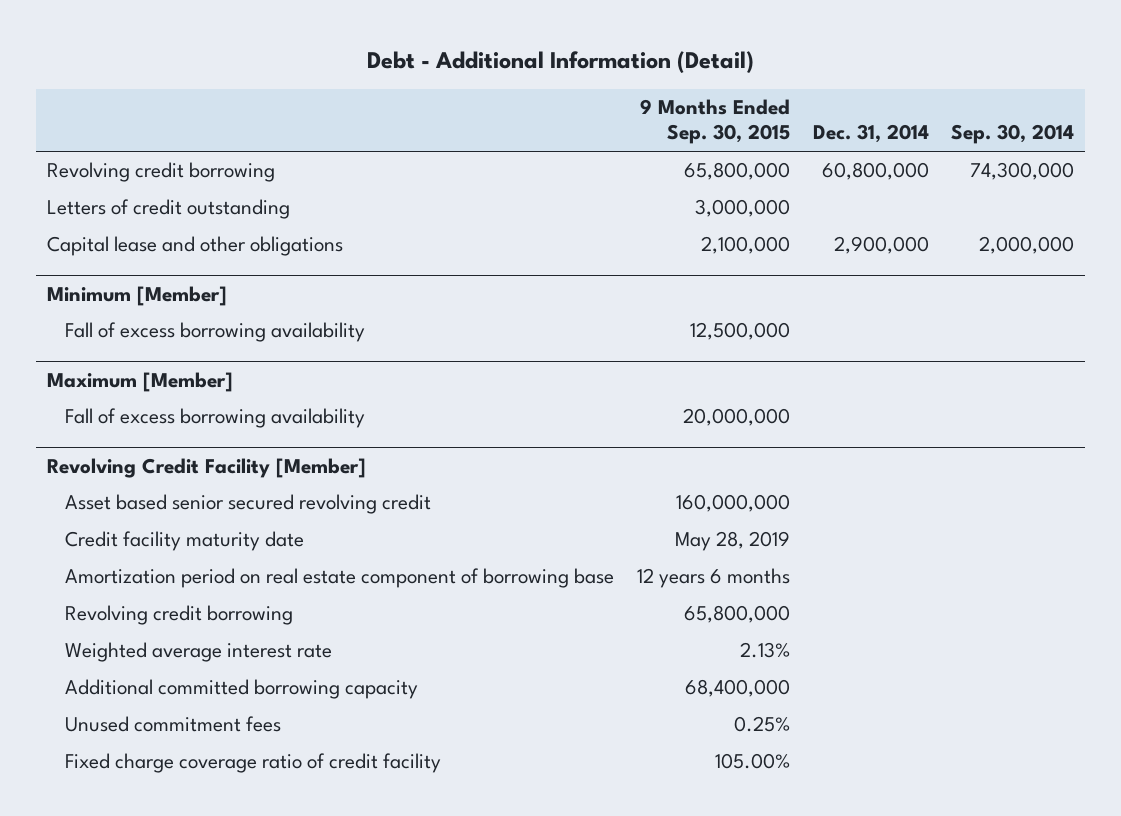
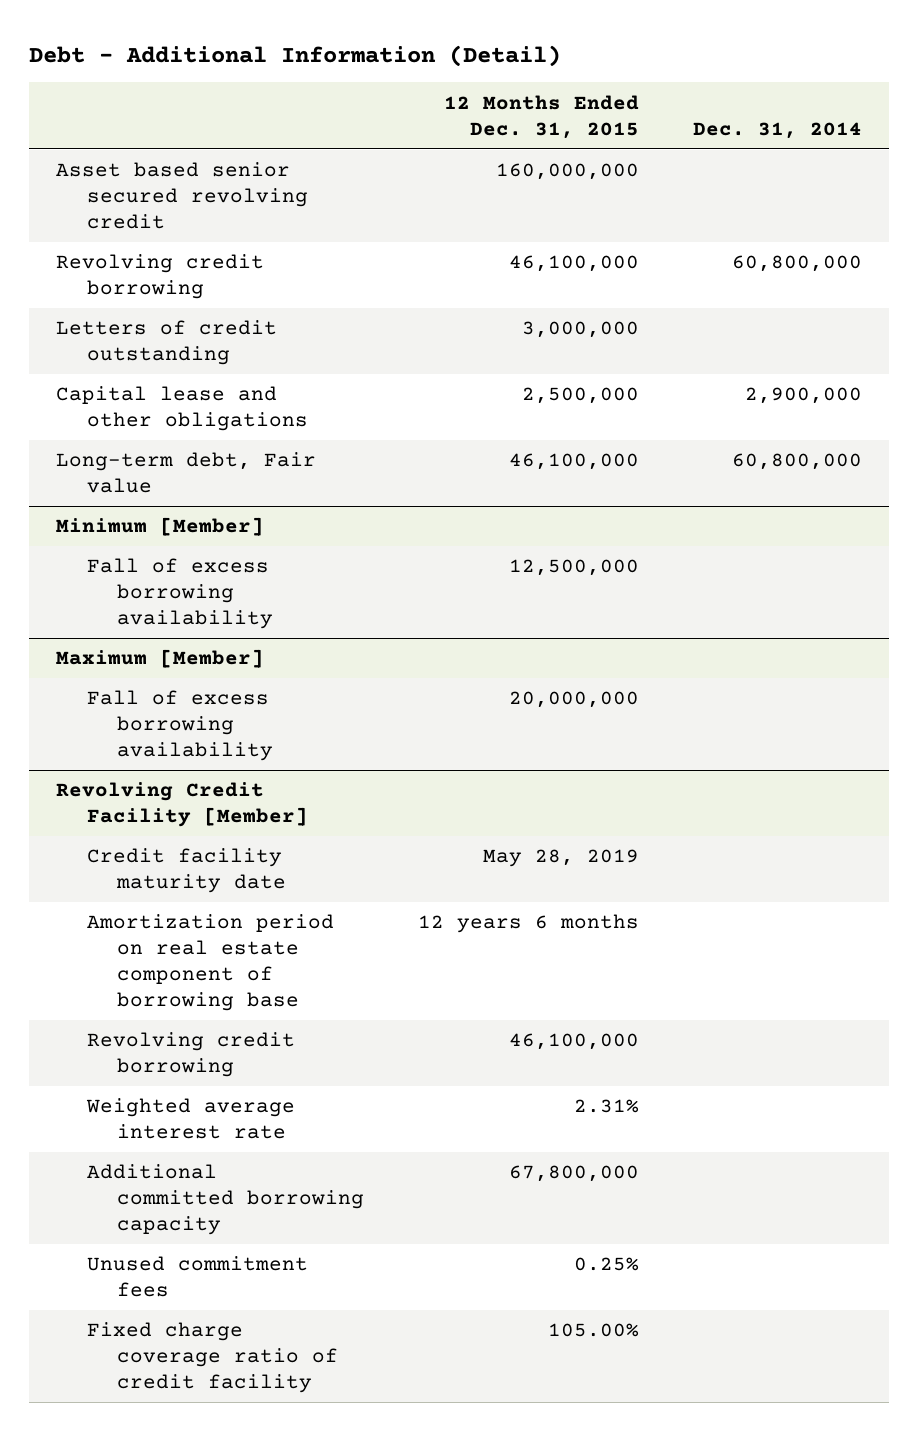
[640,99,791,145] 9 Months Ended Sep. 30, 2015 -> none
[951,124,1075,145] Sep. 30, 2014 -> none
none -> [443,94,639,139] 12 Months Ended Dec. 31, 2015
none -> [56,162,308,229] Asset based senior secured revolving credit
none -> [56,452,317,494] Long-term debt, Fair value
[65,494,432,515] Asset based senior secured revolving credit -> none

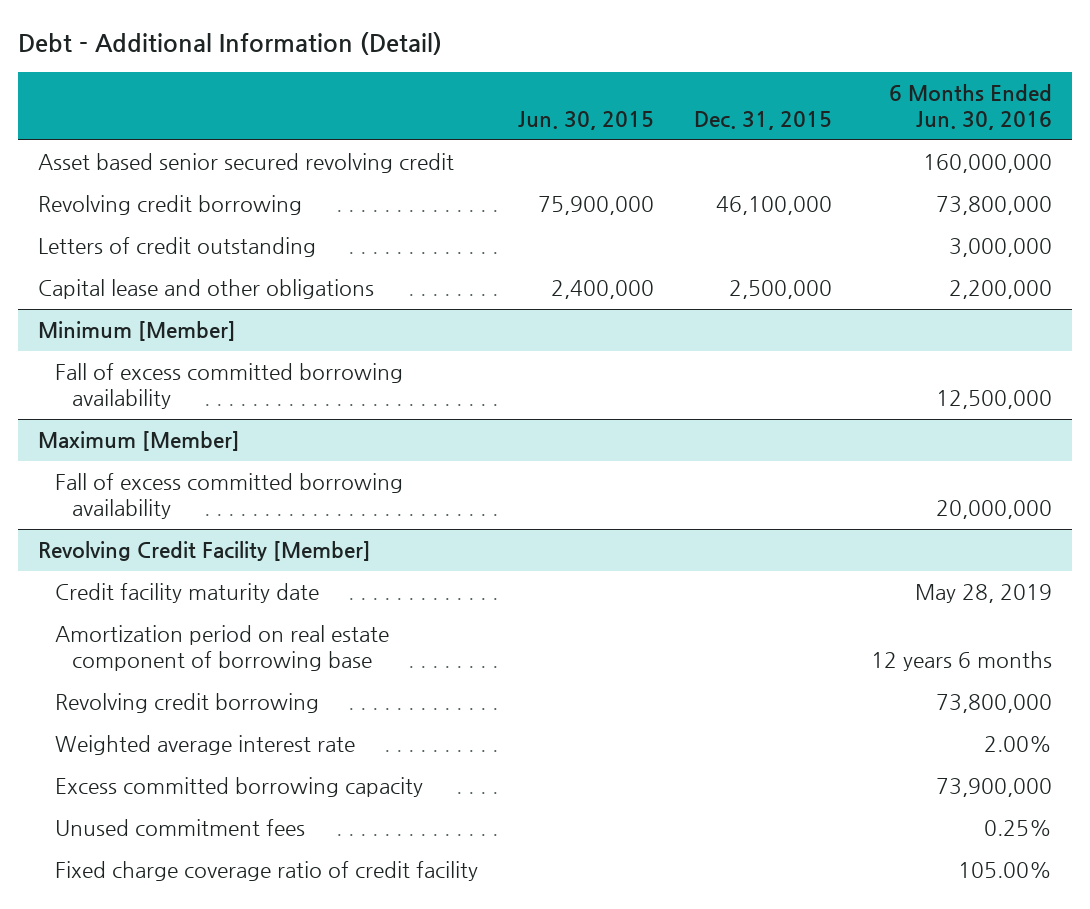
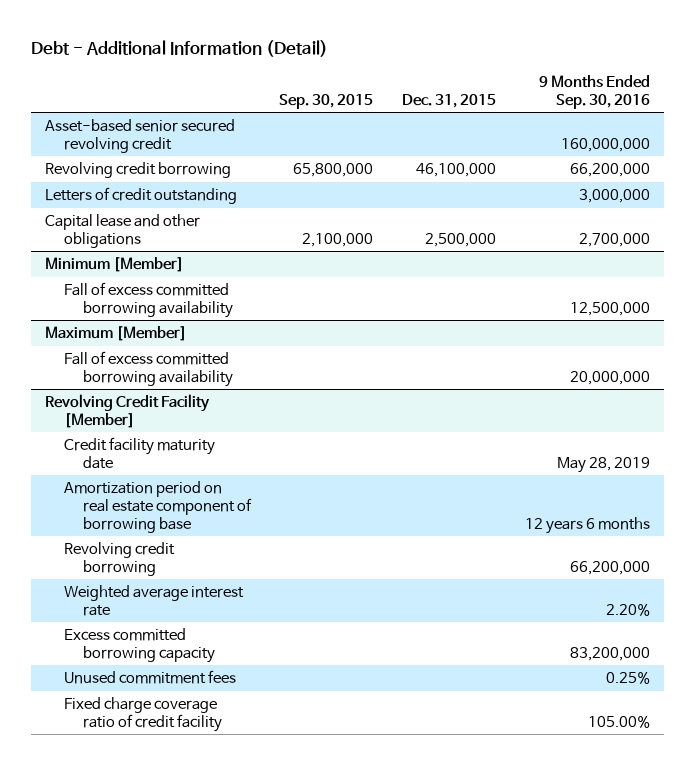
[517,110,654,130] Jun. 30, 2015 -> none
[889,84,1053,130] 6 Months Ended Jun. 30, 2016 -> none
none -> [279,93,374,109] Sep. 30, 2015
none -> [538,75,650,109] 9 Months Ended Sep. 30, 2016
[37,153,454,174] Asset based senior secured revolving credit -> [45,119,236,153] Asset-based senior secured revolving credit

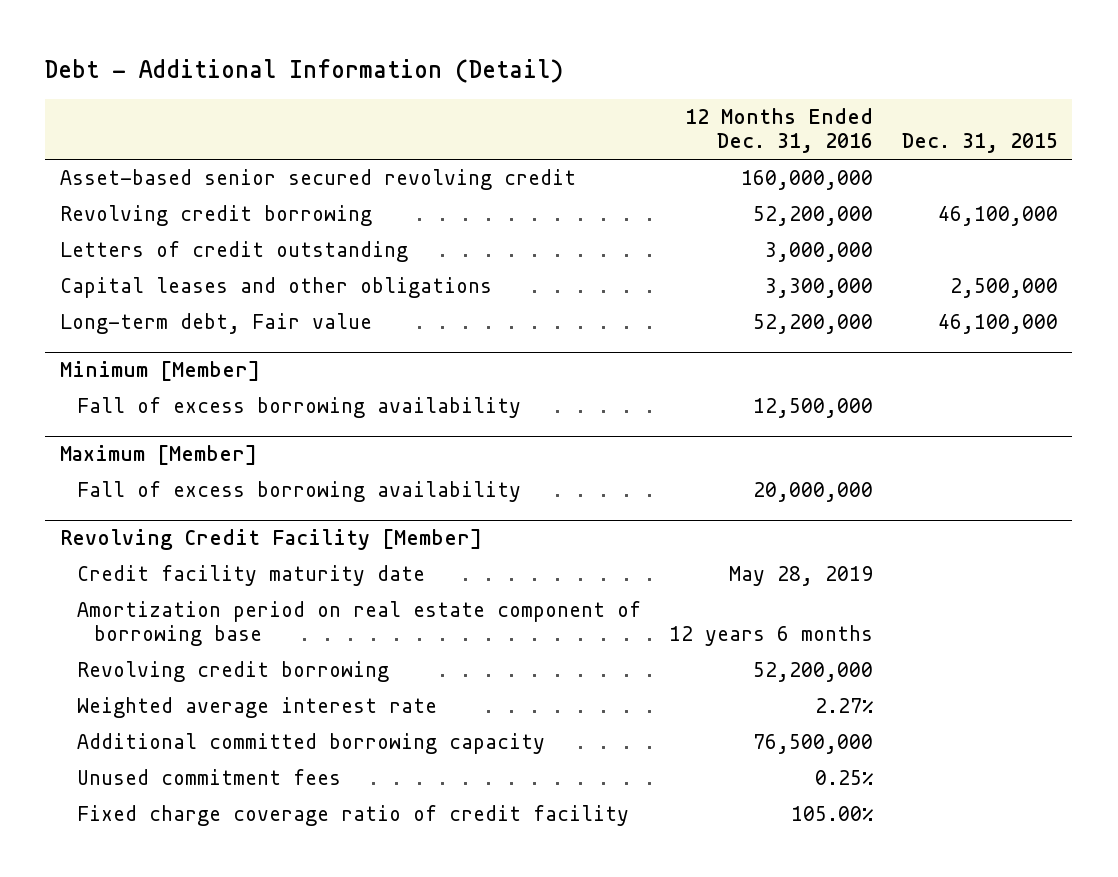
[279,93,374,109] Sep. 30, 2015 -> none
[538,75,650,109] 9 Months Ended Sep. 30, 2016 -> none
none -> [685,108,874,154] 12 Months Ended Dec. 31, 2016
[45,214,201,248] Capital lease and other obligations -> [59,277,492,299] Capital leases and other obligations
none -> [59,313,372,335] Long-term debt, Fair value
[64,282,233,318] Fall of excess committed borrowing availability -> [76,397,521,419] Fall of excess borrowing availability
[64,351,233,387] Fall of excess committed borrowing availability -> [76,481,521,503] Fall of excess borrowing availability
[64,628,215,663] Excess committed borrowing capacity -> [76,733,545,755] Additional committed borrowing capacity

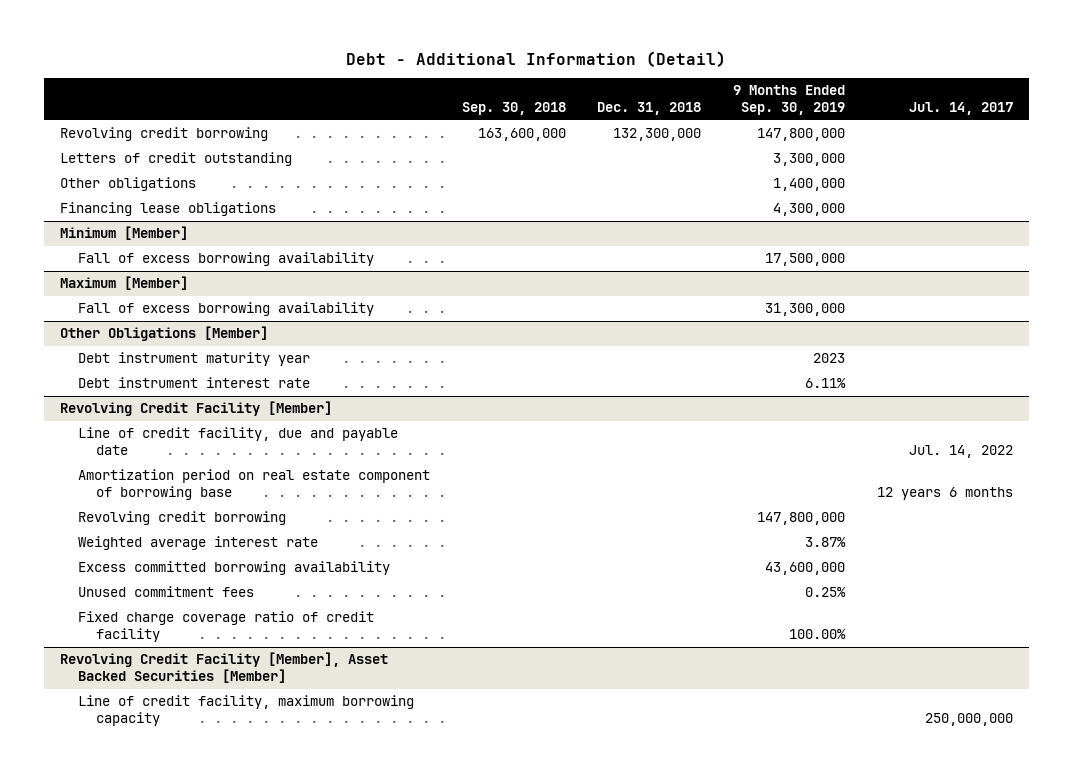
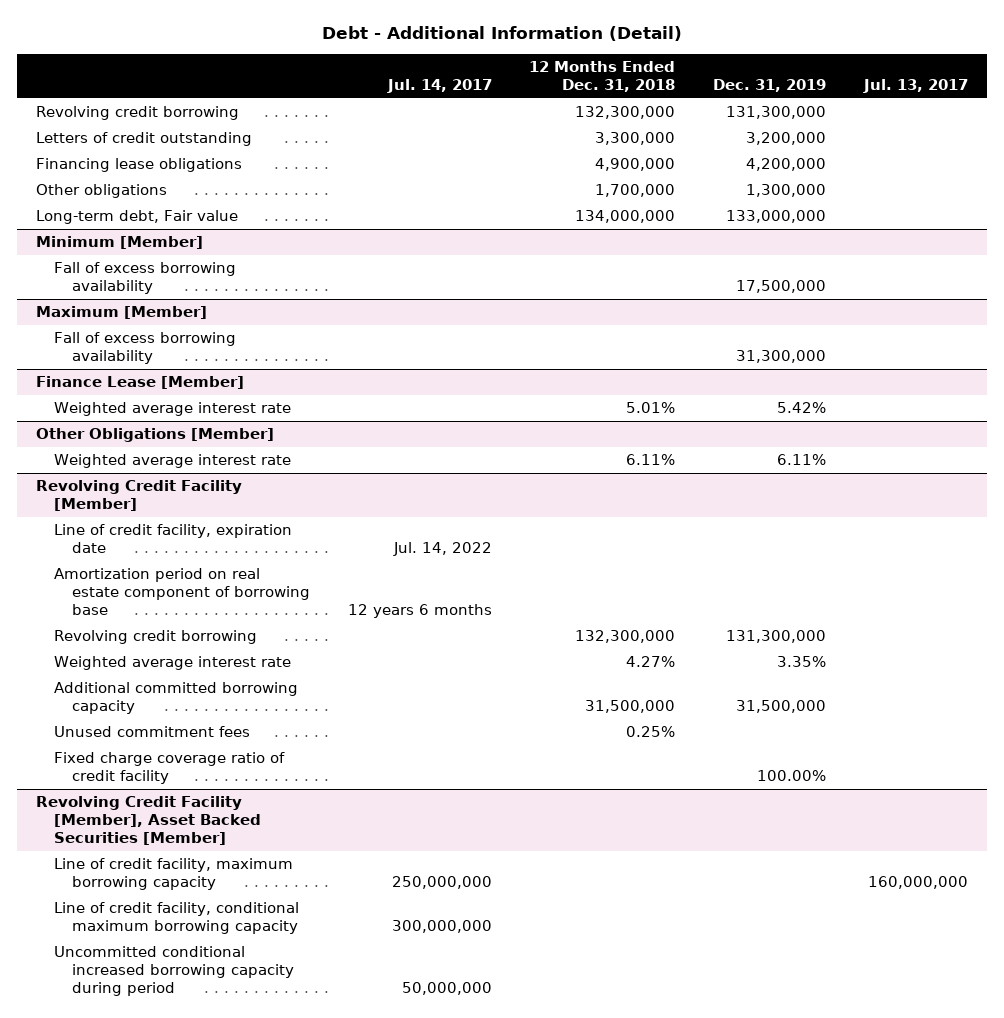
[461,102,566,116] Sep. 30, 2018 -> none
[597,102,702,116] Dec. 31, 2018 -> none
[733,85,846,116] 9 Months Ended Sep. 30, 2019 -> none
none -> [529,60,676,92] 12 Months Ended Dec. 31, 2018
none -> [713,78,827,92] Dec. 31, 2019
none -> [862,78,968,93] Jul. 13, 2017
[59,177,196,192] Other obligations -> [36,184,168,199] Other obligations
none -> [36,210,239,225] Long-term debt, Fair value
none -> [36,376,245,390] Finance Lease [Member]
none -> [54,402,292,417] Weighted average interest rate
[77,352,310,367] Debt instrument maturity year -> none
[77,377,310,389] Debt instrument interest rate -> none
none -> [54,454,292,469] Weighted average interest rate
[77,427,398,456] Line of credit facility, due and payable date -> [54,524,293,554] Line of credit facility, expiration date
[77,561,390,576] Excess committed borrowing availability -> [54,682,299,715] Additional committed borrowing capacity
none -> [54,902,300,935] Line of credit facility, conditional maximum borrowing capacity
none -> [54,946,295,996] Uncommitted conditional increased borrowing capacity during period

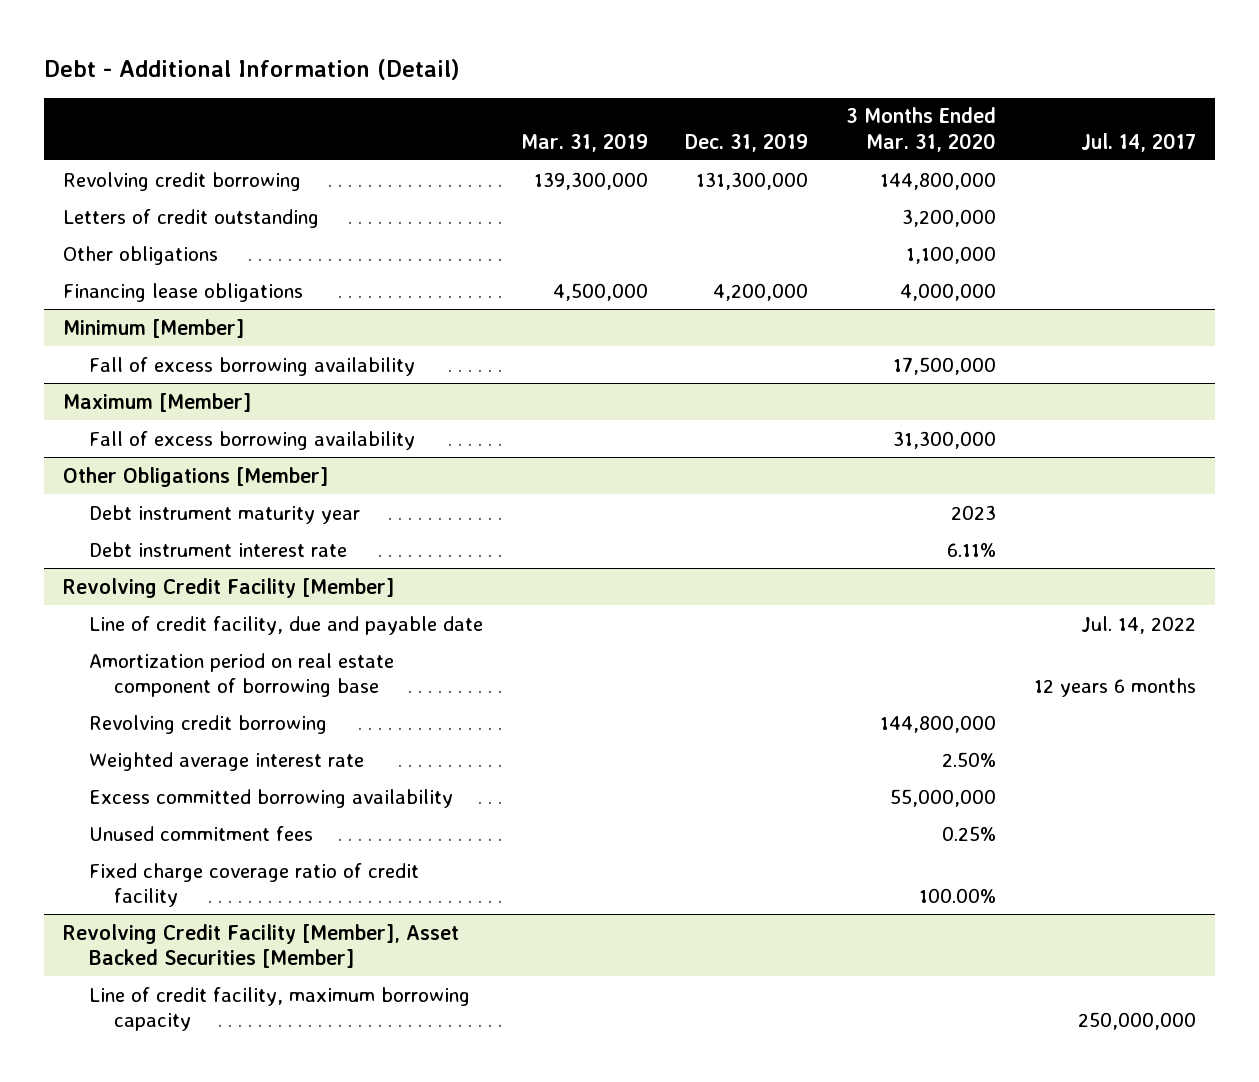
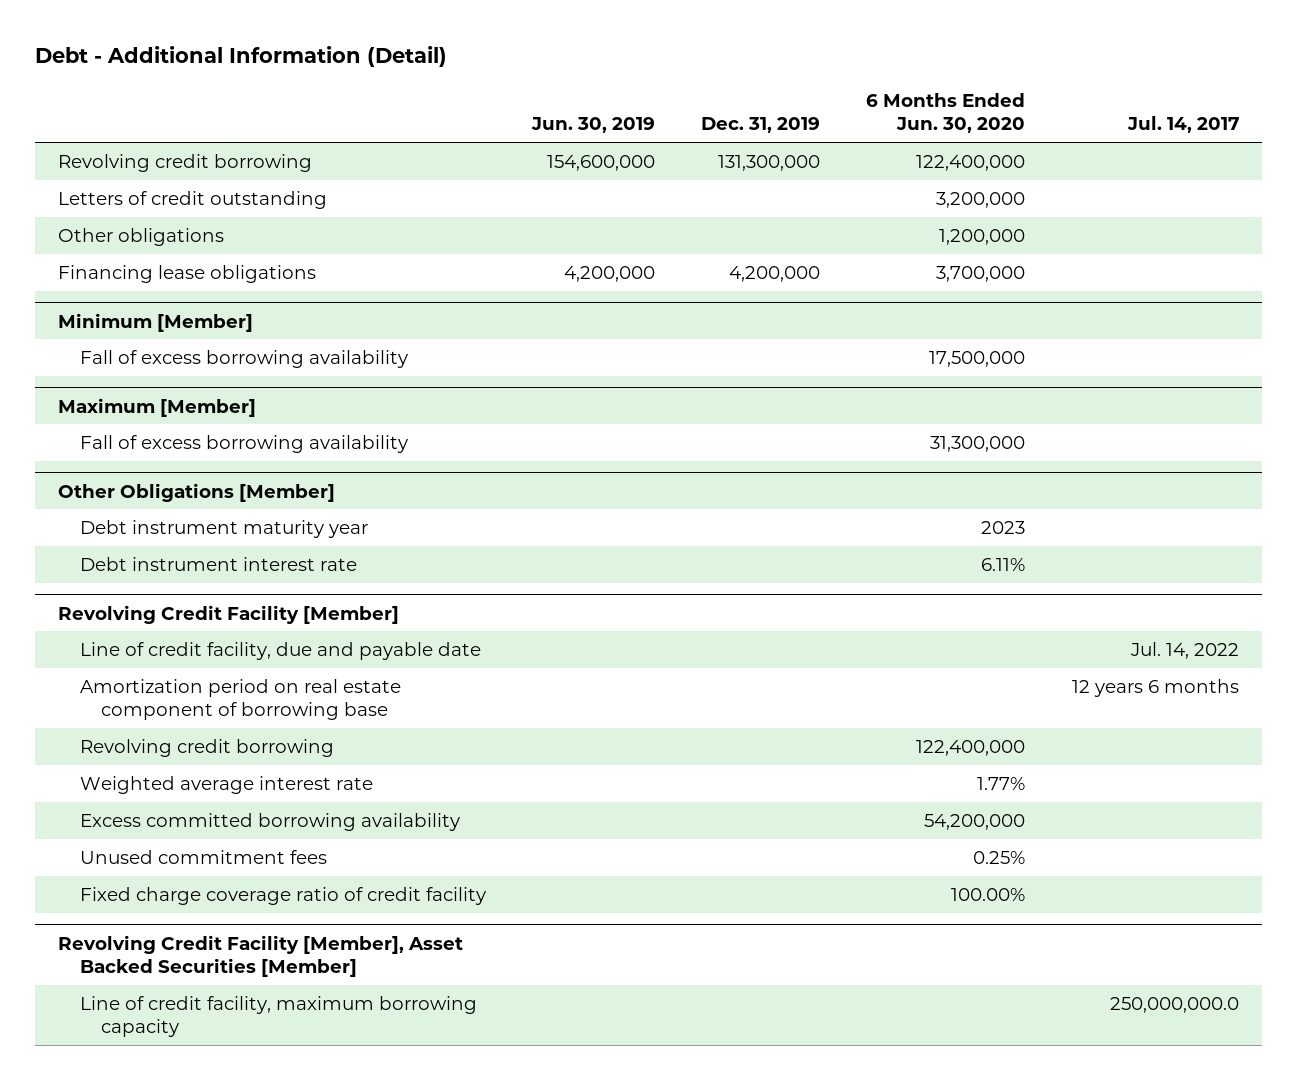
[520,132,648,152] Mar. 31, 2019 -> none
[846,107,997,152] 3 Months Ended Mar. 31, 2020 -> none
none -> [530,117,655,134] Jun. 30, 2019
none -> [866,92,1026,134] 6 Months Ended Jun. 30, 2020
[1077,1011,1196,1030] 250,000,000 -> [1109,996,1239,1013] 250,000,000.0

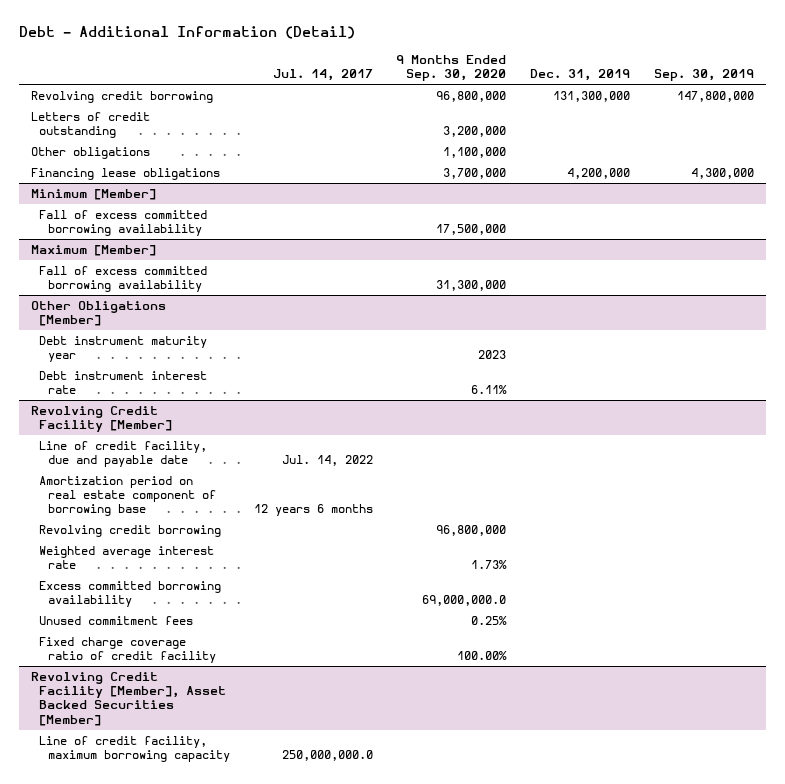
[530,117,655,134] Jun. 30, 2019 -> none
[866,92,1026,134] 6 Months Ended Jun. 30, 2020 -> none
none -> [396,55,507,82] 9 Months Ended Sep. 30, 2020
none -> [654,69,755,82] Sep. 30, 2019
[79,349,408,368] Fall of excess borrowing availability -> [39,210,208,237] Fall of excess committed borrowing availability
[79,434,408,453] Fall of excess borrowing availability -> [39,266,208,293] Fall of excess committed borrowing availability

